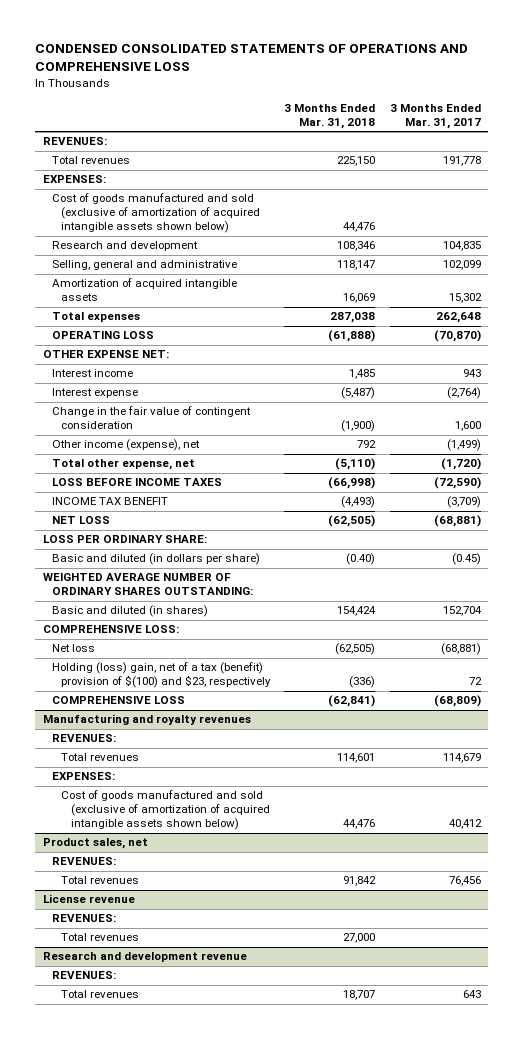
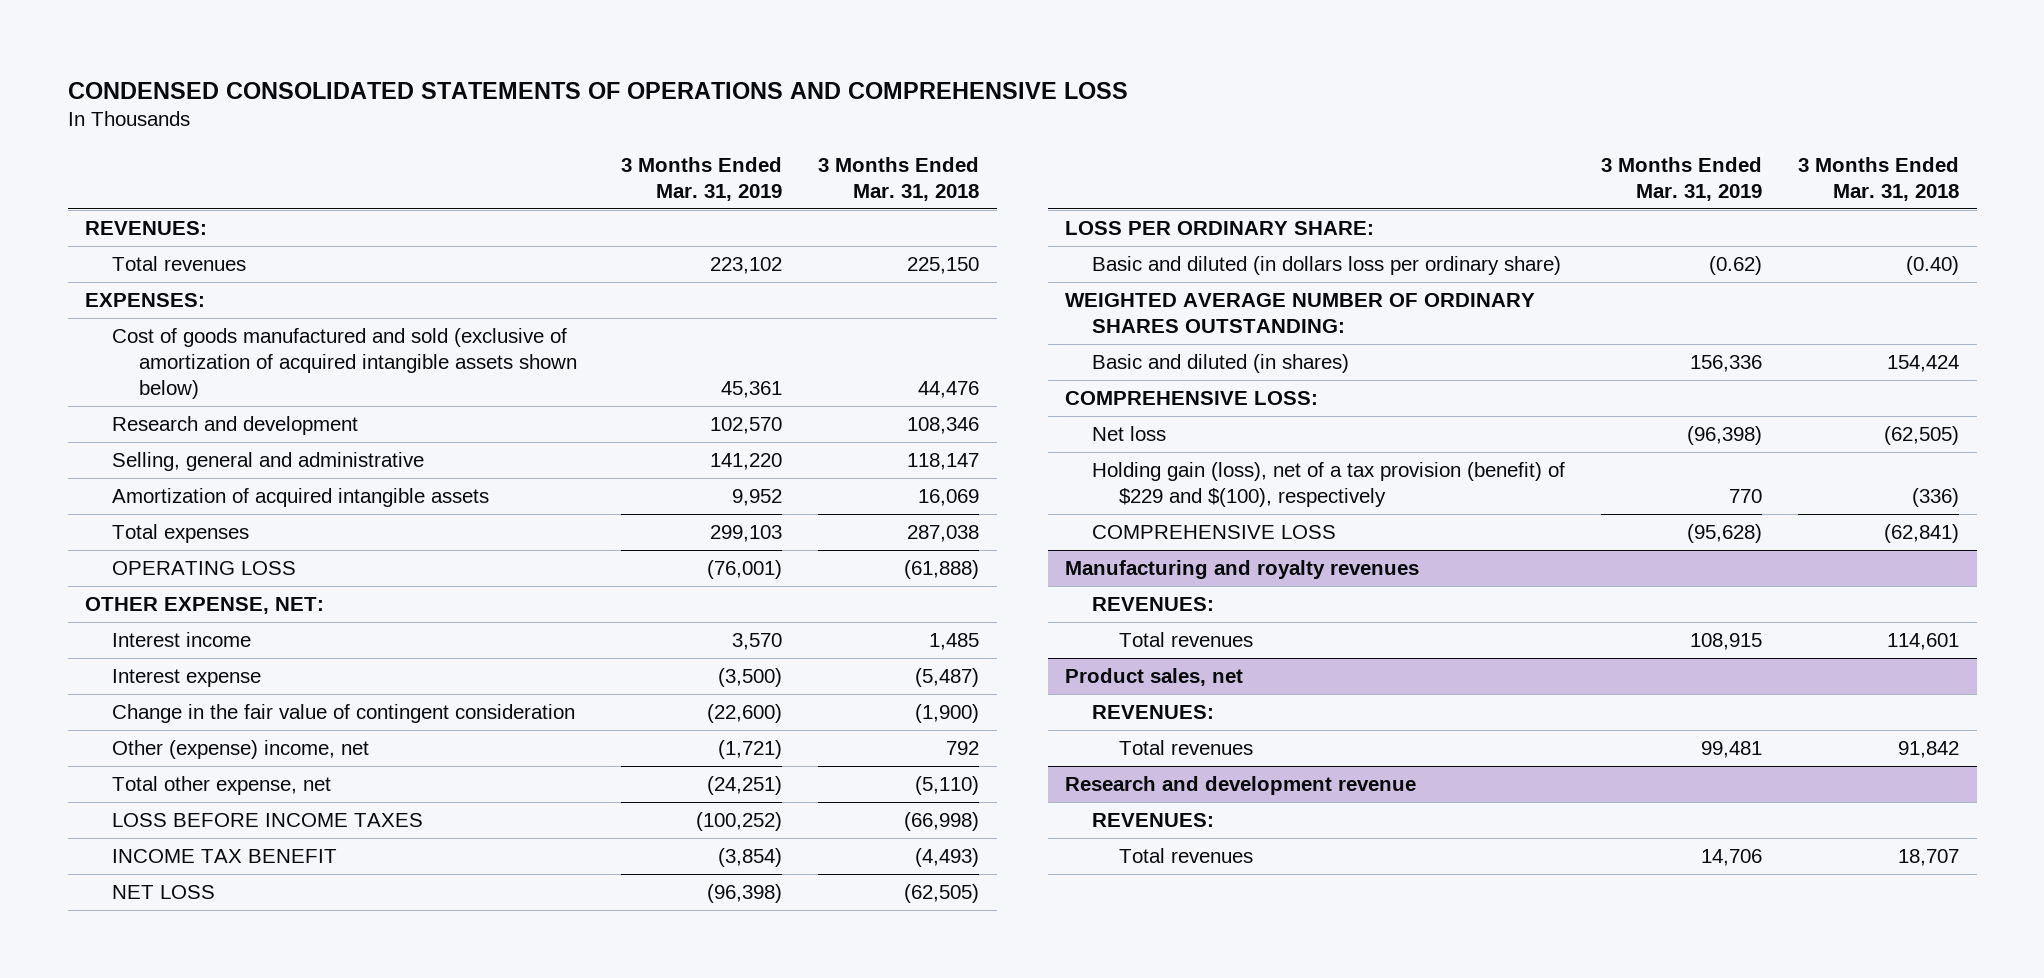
[389,103,481,129] 3 Months Ended Mar. 31, 2017 -> none
none -> [621,156,783,201] 3 Months Ended Mar. 31, 2019
[42,350,169,359] OTHER EXPENSE NET: -> [85,597,325,615] OTHER EXPENSE, NET:
[51,439,200,452] Other income (expense), net -> [112,740,370,760] Other (expense) income, net
[51,553,260,566] Basic and diluted (in dollars per share) -> [1092,256,1562,276] Basic and diluted (in dollars loss per ordinary share)
[51,662,272,689] Holding (loss) gain, net of a tax (benefit) provision of $(100) and $23, respectively -> [1092,462,1566,508] Holding gain (loss), net of a tax provision (benefit) of $229 and $(100), respectively
[51,772,115,781] EXPENSES: -> none
[61,790,270,831] Cost of goods manufactured and sold (exclusive of amortization of acquired intangible assets shown below) -> none
[42,894,135,904] License revenue -> none
[51,914,116,923] REVENUES: -> none
[61,933,140,942] Total revenues -> none

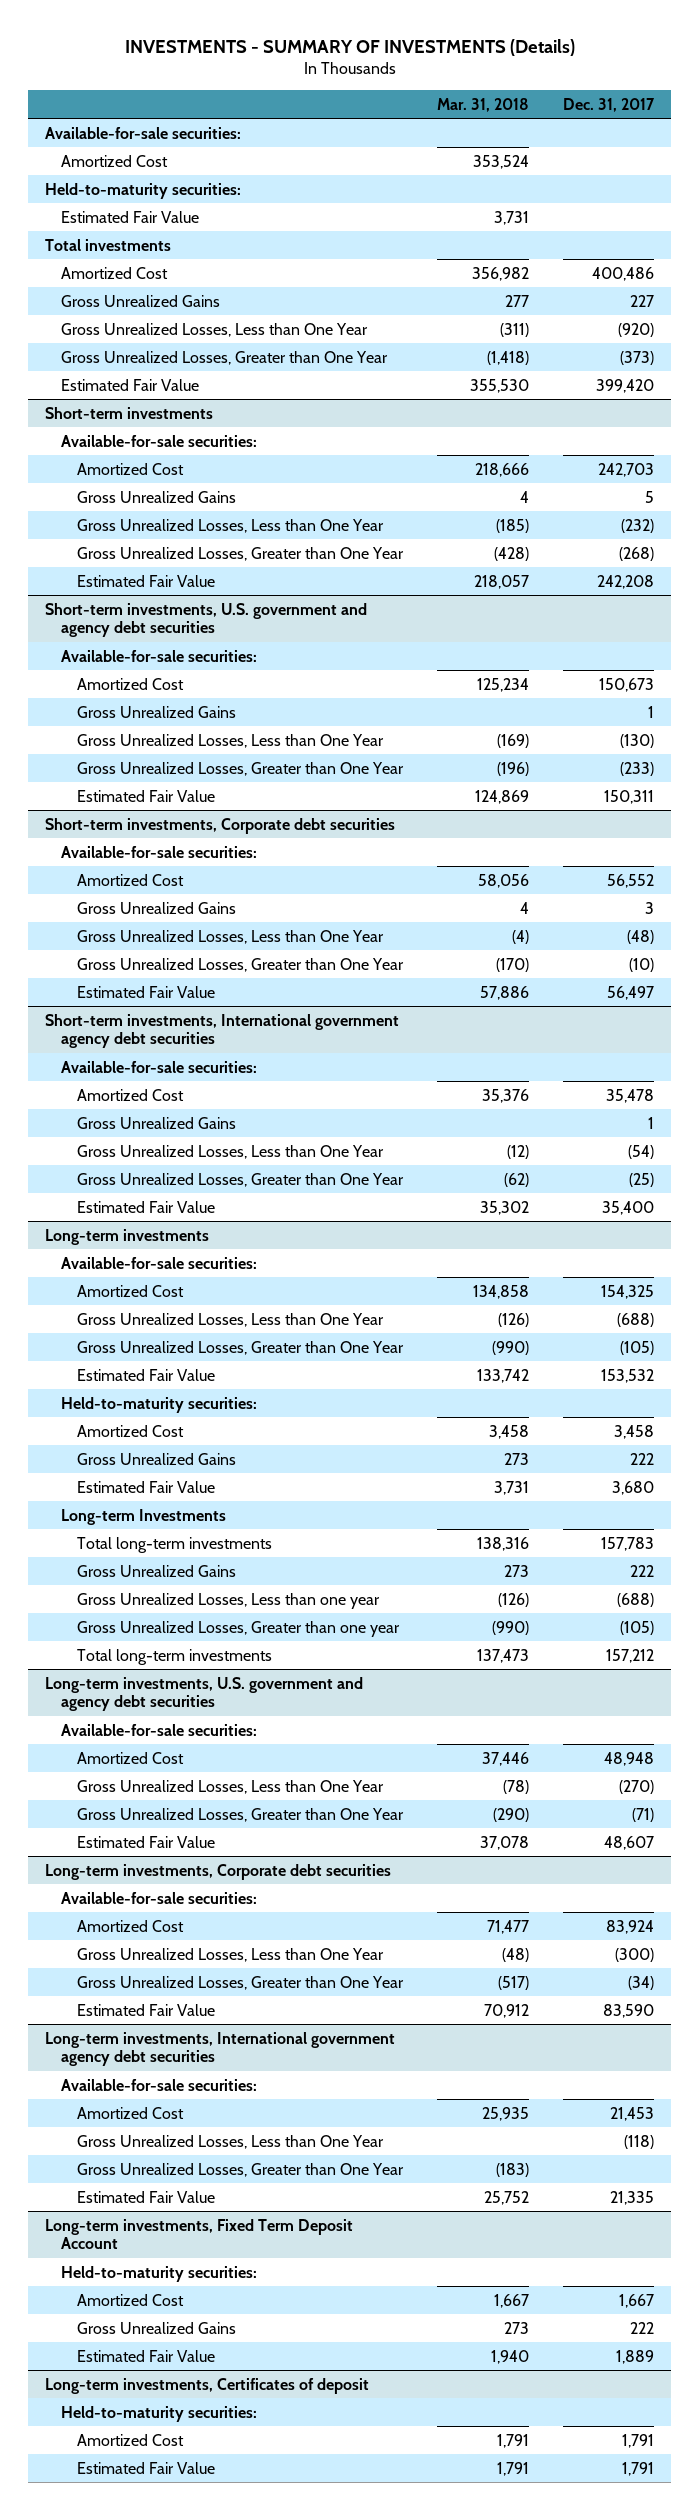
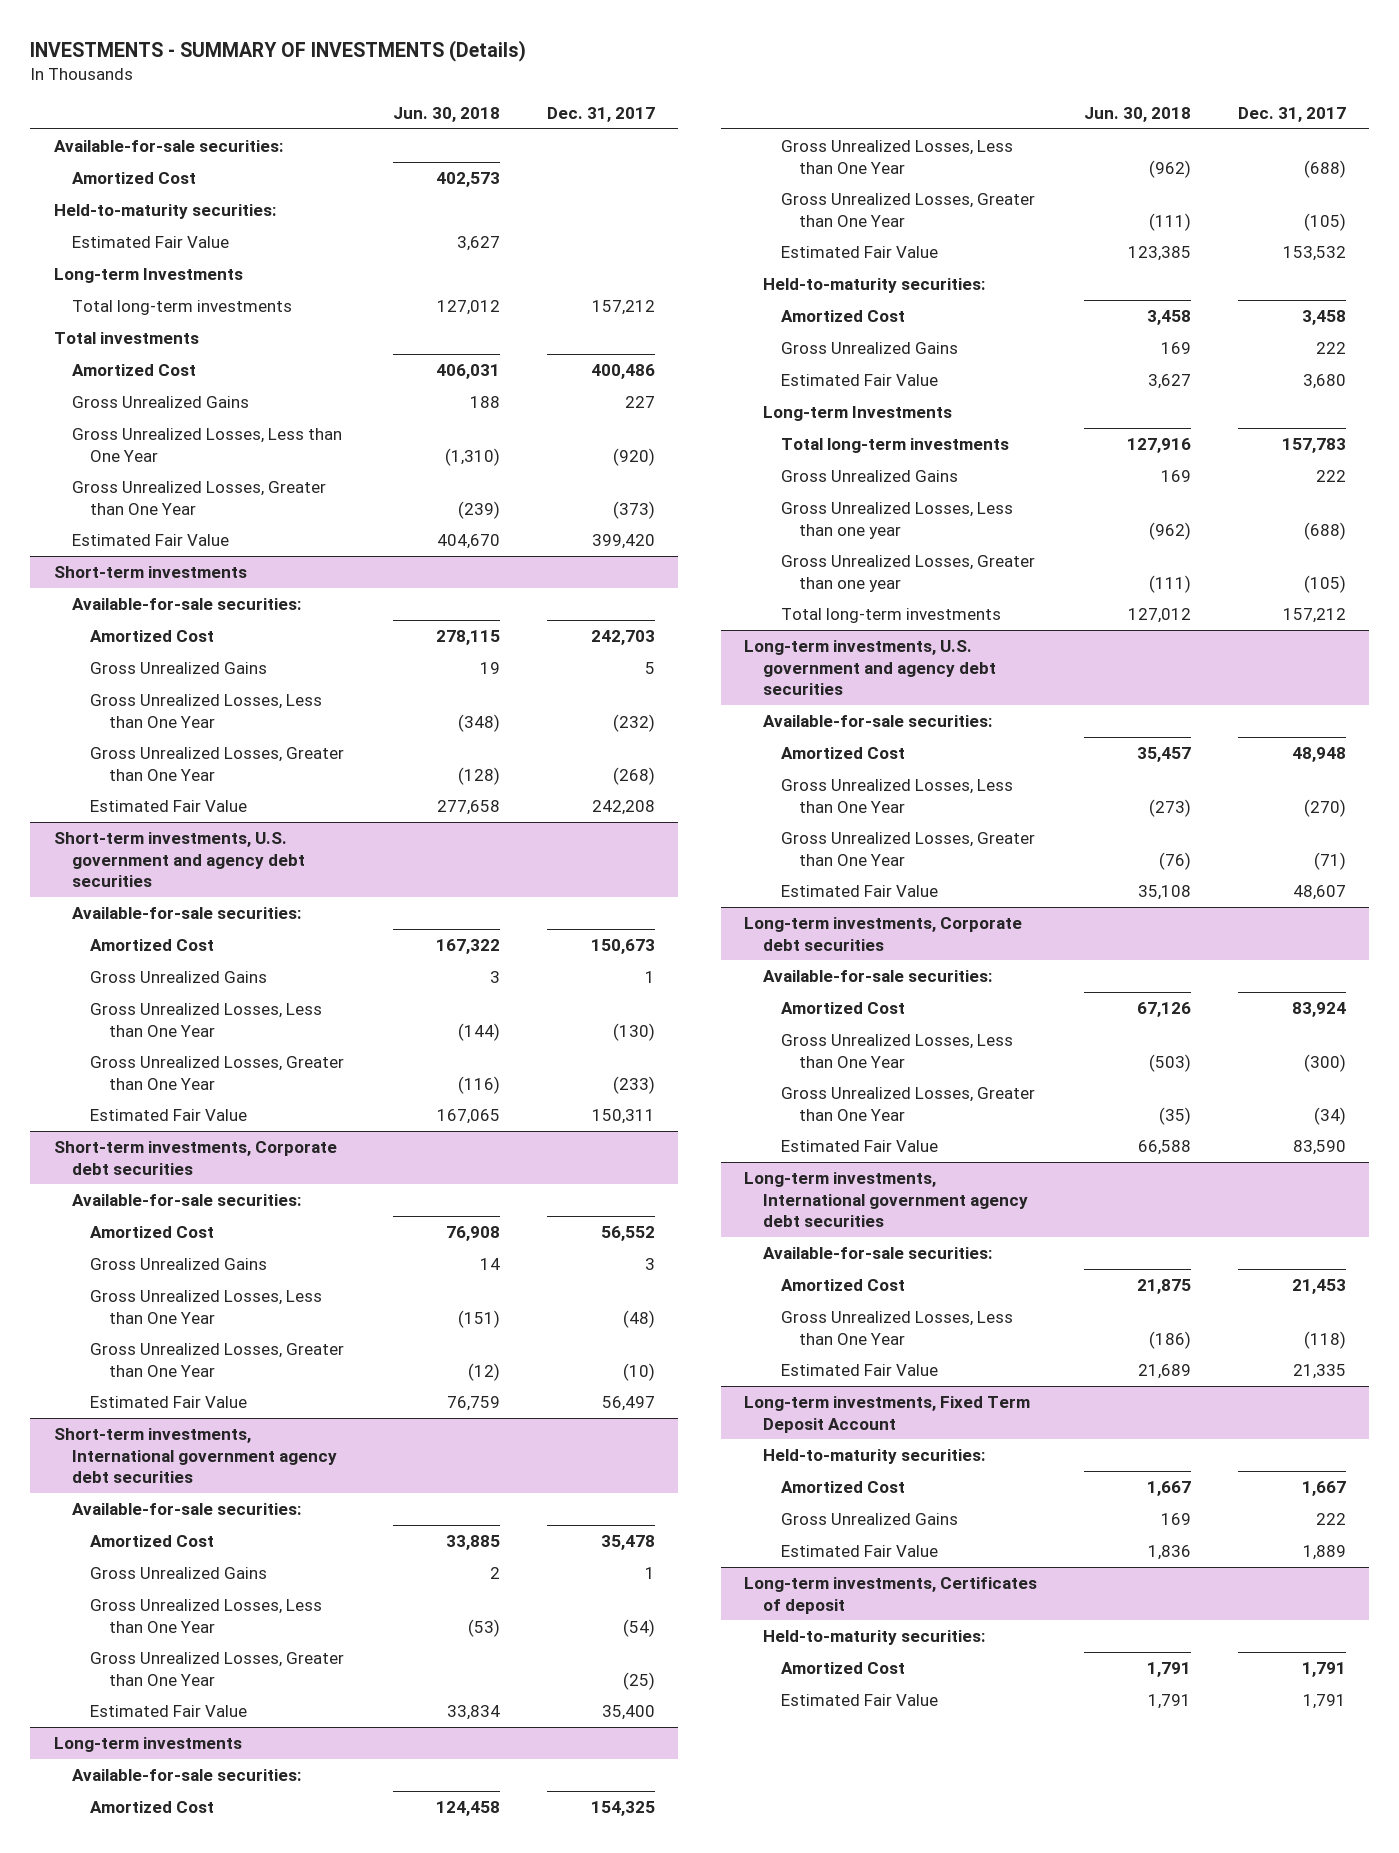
[437,97,530,112] Mar. 31, 2018 -> none
none -> [393,106,501,122] Jun. 30, 2018
none -> [53,268,243,284] Long-term Investments
none -> [71,300,292,316] Total long-term investments
[77,2162,405,2177] Gross Unrealized Losses, Greater than One Year -> none

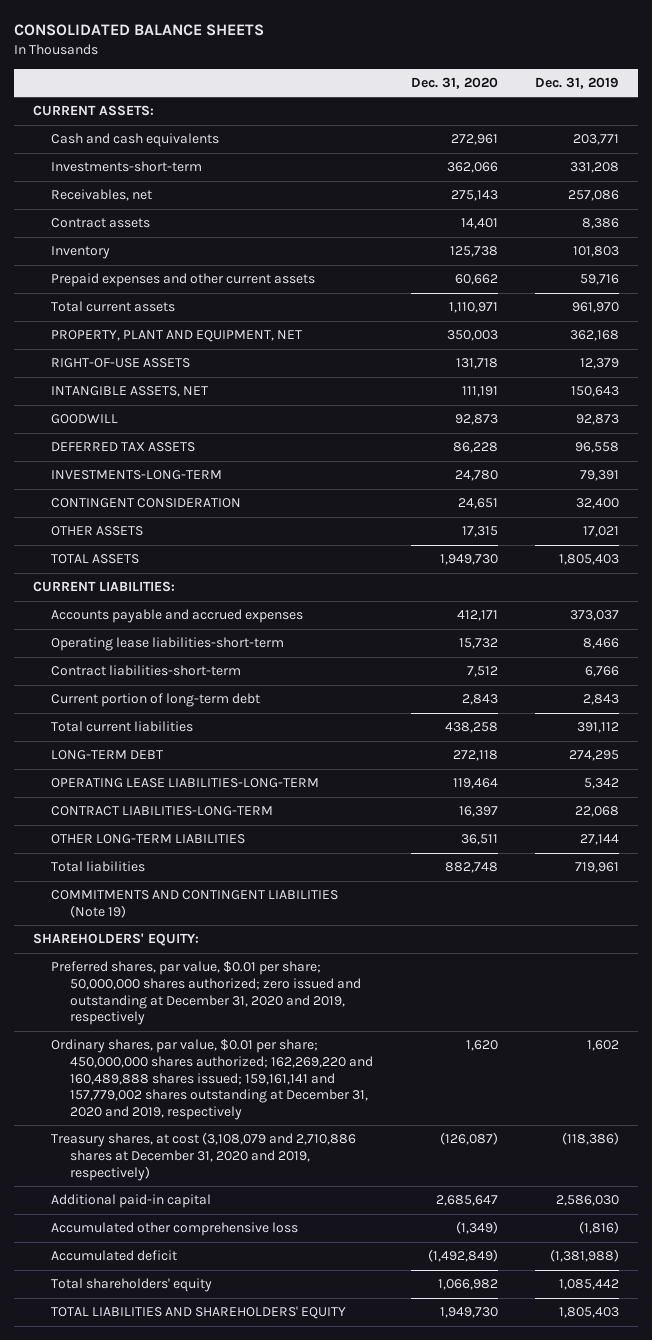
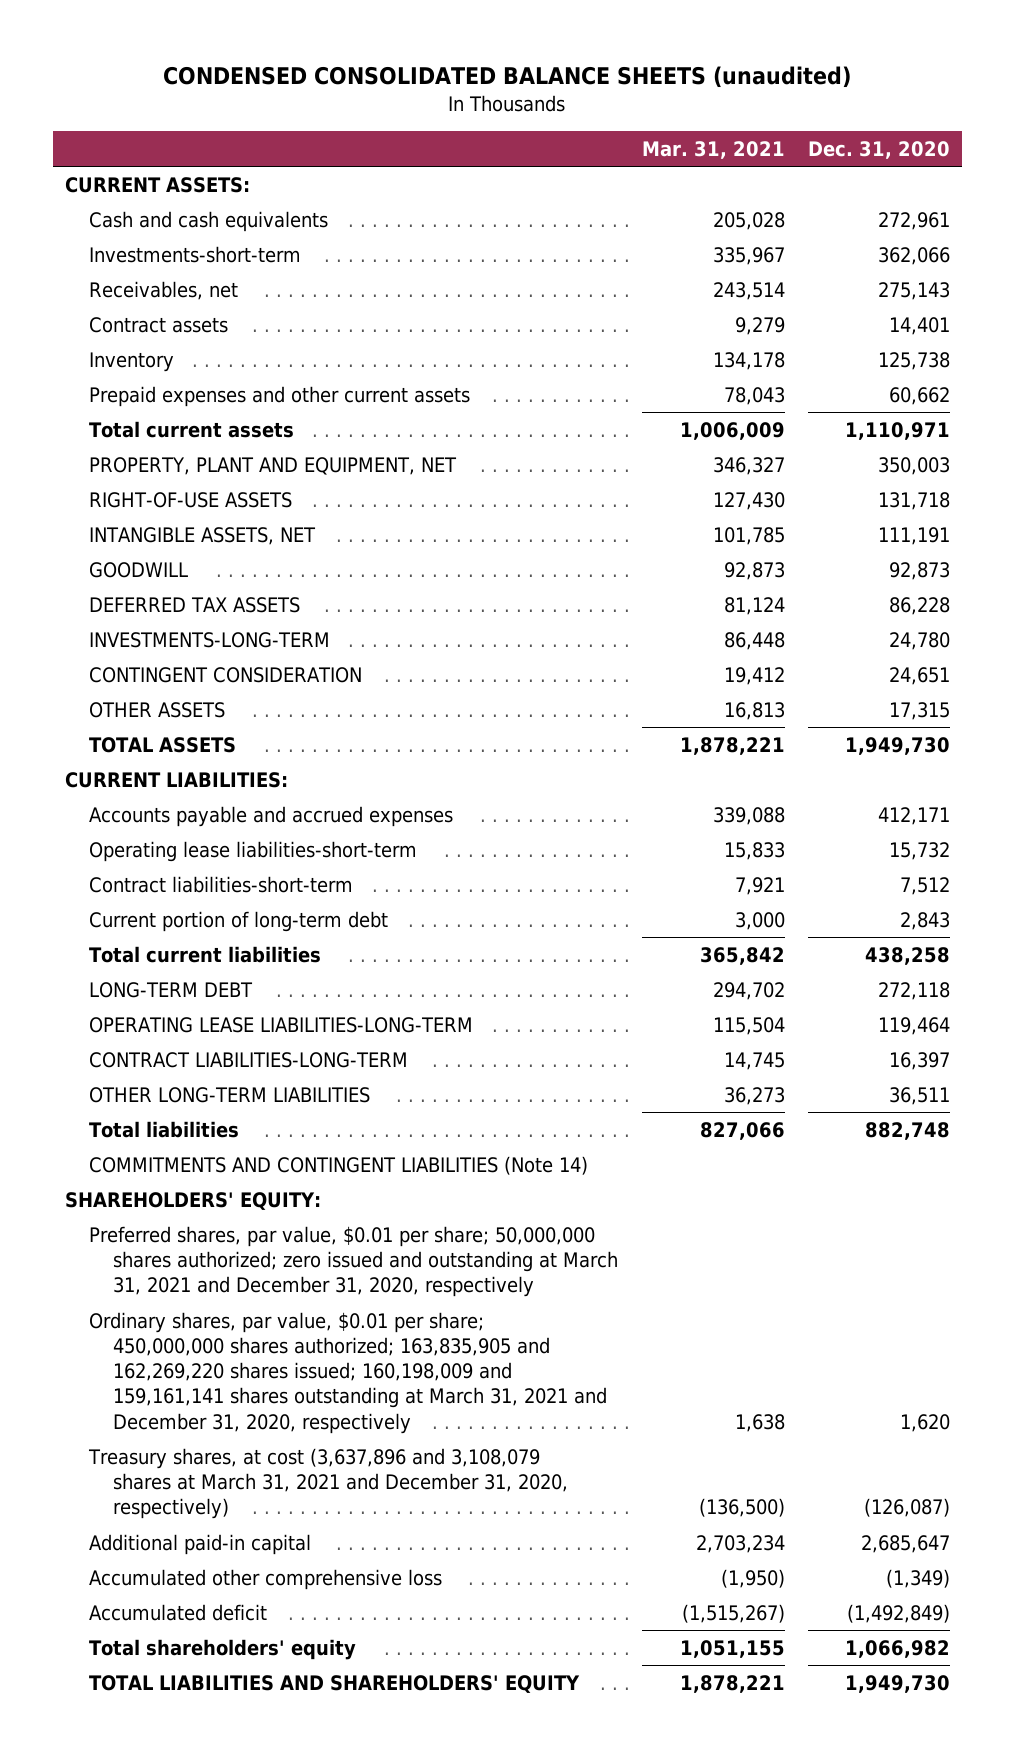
[13,24,264,37] CONSOLIDATED BALANCE SHEETS -> [163,66,852,89] CONDENSED CONSOLIDATED BALANCE SHEETS (unaudited)
[535,76,620,89] Dec. 31, 2019 -> none
none -> [641,140,785,159] Mar. 31, 2021
[51,890,339,918] COMMITMENTS AND CONTINGENT LIABILITIES (Note 19) -> [89,1155,589,1175] COMMITMENTS AND CONTINGENT LIABILITIES (Note 14)
[51,961,361,1026] Preferred shares, par value, $0.01 per share; 50,000,000 shares authorized; zero issued and outstanding at December 31, 2020 and 2019, respectively -> [89,1225,619,1298] Preferred shares, par value, $0.01 per share; 50,000,000 shares authorized; zero issued and outstanding at March 31, 2021 and December 31, 2020, respectively
[51,1039,373,1121] Ordinary shares, par value, $0.01 per share; 450,000,000 shares authorized; 162,269,220 and 160,489,888 shares issued; 159,161,141 and 157,779,002 shares outstanding at December 31, 2020 and 2019, respectively -> [89,1311,608,1434] Ordinary shares, par value, $0.01 per share; 450,000,000 shares authorized; 163,835,905 and 162,269,220 shares issued; 160,198,009 and 159,161,141 shares outstanding at March 31, 2021 and December 31, 2020, respectively
[51,1132,357,1181] Treasury shares, at cost (3,108,079 and 2,710,886 shares at December 31, 2020 and 2019, respectively) -> [88,1447,569,1520] Treasury shares, at cost (3,637,896 and 3,108,079 shares at March 31, 2021 and December 31, 2020, respectively)

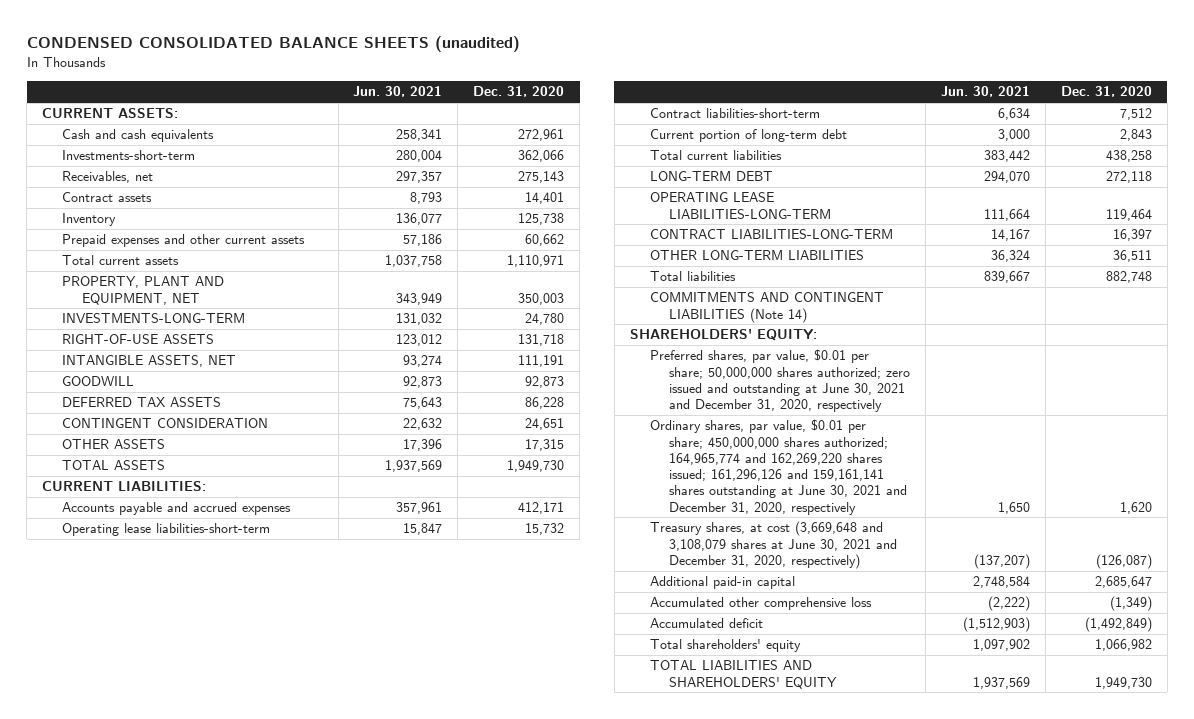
[641,140,785,159] Mar. 31, 2021 -> none
none -> [353,86,443,98] Jun. 30, 2021
[89,631,331,648] INVESTMENTS-LONG-TERM -> [61,313,245,324] INVESTMENTS-LONG-TERM
[89,1225,619,1298] Preferred shares, par value, $0.01 per share; 50,000,000 shares authorized; zero issued and outstanding at March 31, 2021 and December 31, 2020, respectively -> [649,349,911,413] Preferred shares, par value, $0.01 per share; 50,000,000 shares authorized; zero issued and outstanding at June 30, 2021 and December 31, 2020, respectively
[89,1311,608,1434] Ordinary shares, par value, $0.01 per share; 450,000,000 shares authorized; 163,835,905 and 162,269,220 shares issued; 160,198,009 and 159,161,141 shares outstanding at March 31, 2021 and December 31, 2020, respectively -> [649,419,908,515] Ordinary shares, par value, $0.01 per share; 450,000,000 shares authorized; 164,965,774 and 162,269,220 shares issued; 161,296,126 and 159,161,141 shares outstanding at June 30, 2021 and December 31, 2020, respectively
[88,1447,569,1520] Treasury shares, at cost (3,637,896 and 3,108,079 shares at March 31, 2021 and December 31, 2020, respectively) -> [649,521,898,569] Treasury shares, at cost (3,669,648 and 3,108,079 shares at June 30, 2021 and December 31, 2020, respectively)

